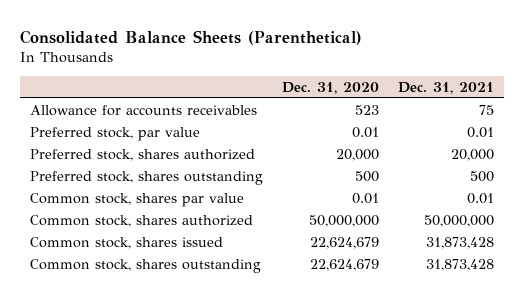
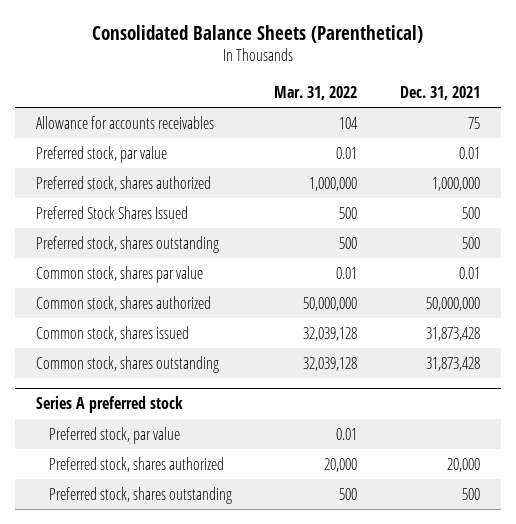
[282,82,380,95] Dec. 31, 2020 -> none
none -> [274,85,358,100] Mar. 31, 2022
[451,148,495,161] 20,000 -> [431,176,480,191] 1,000,000
none -> [36,205,189,219] Preferred Stock Shares Issued
none -> [36,396,184,414] Series A preferred stock
none -> [49,426,181,444] Preferred stock, par value
none -> [49,456,225,472] Preferred stock, shares authorized
none -> [49,486,233,504] Preferred stock, shares outstanding

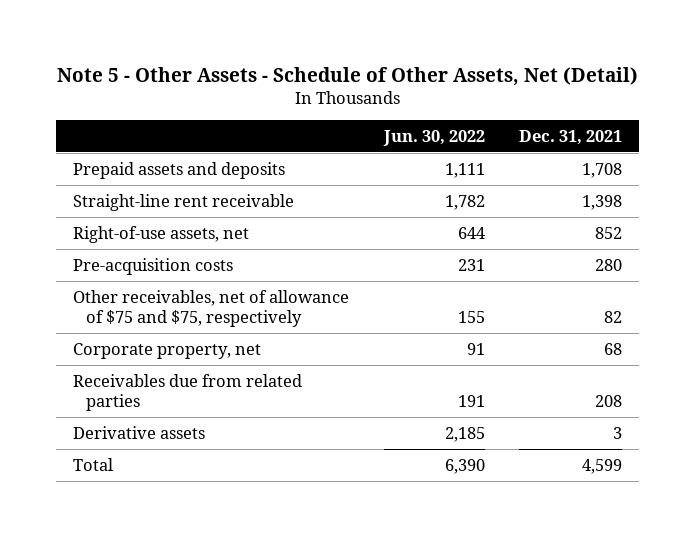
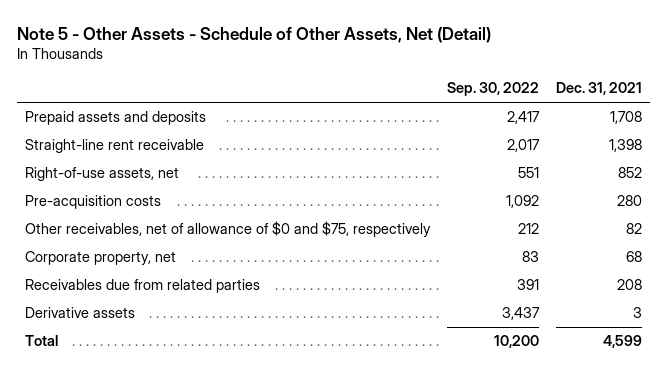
[382,129,485,146] Jun. 30, 2022 -> none
none -> [446,82,539,97] Sep. 30, 2022
[73,289,350,328] Other receivables, net of allowance of $75 and $75, respectively -> [25,221,432,238] Other receivables, net of allowance of $0 and $75, respectively

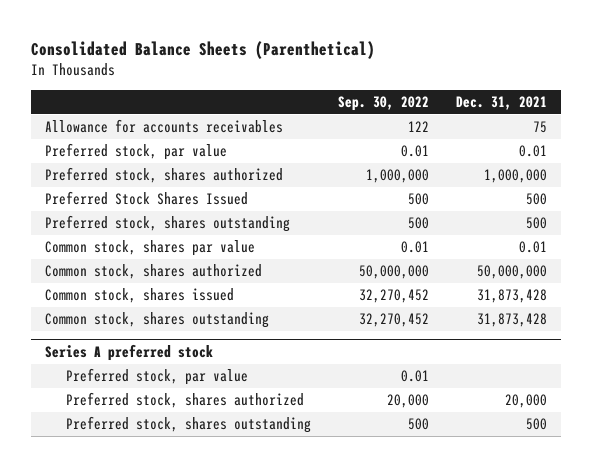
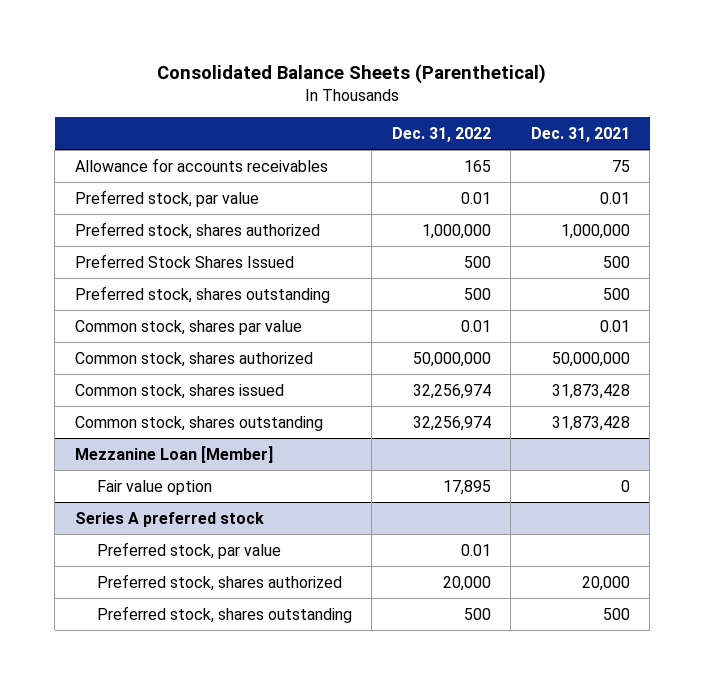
[337,96,429,112] Sep. 30, 2022 -> none
none -> [391,126,491,142] Dec. 31, 2022
none -> [74,445,273,463] Mezzanine Loan [Member]
none -> [96,479,212,495] Fair value option

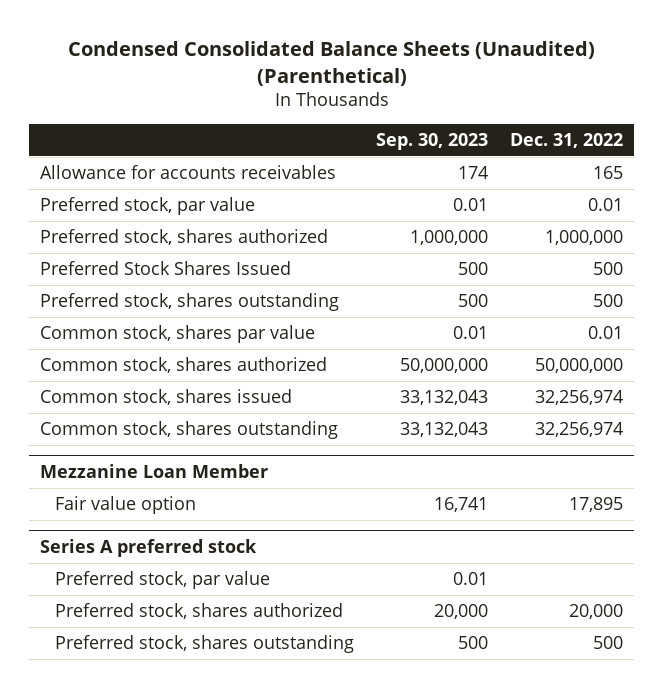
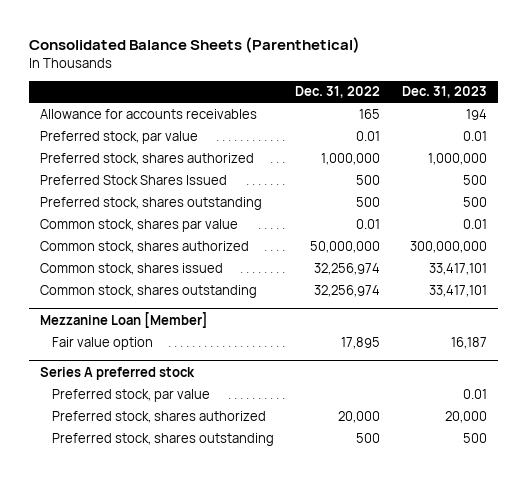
[67,41,595,87] Condensed Consolidated Balance Sheets (Unaudited) (Parenthetical) -> [29,36,361,53] Consolidated Balance Sheets (Parenthetical)
[375,132,488,150] Sep. 30, 2023 -> none
none -> [401,86,487,99] Dec. 31, 2023
[40,463,269,478] Mezzanine Loan Member -> [40,311,209,328] Mezzanine Loan [Member]

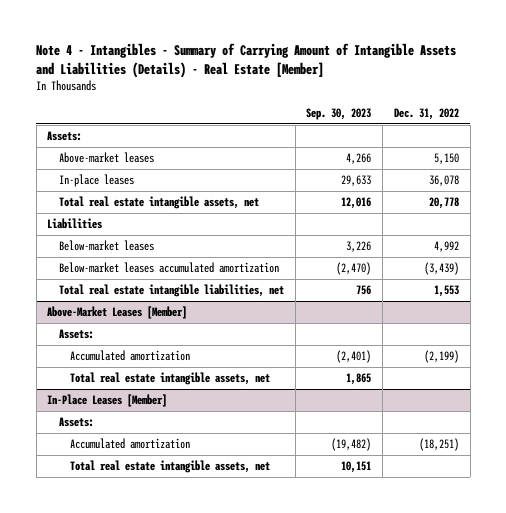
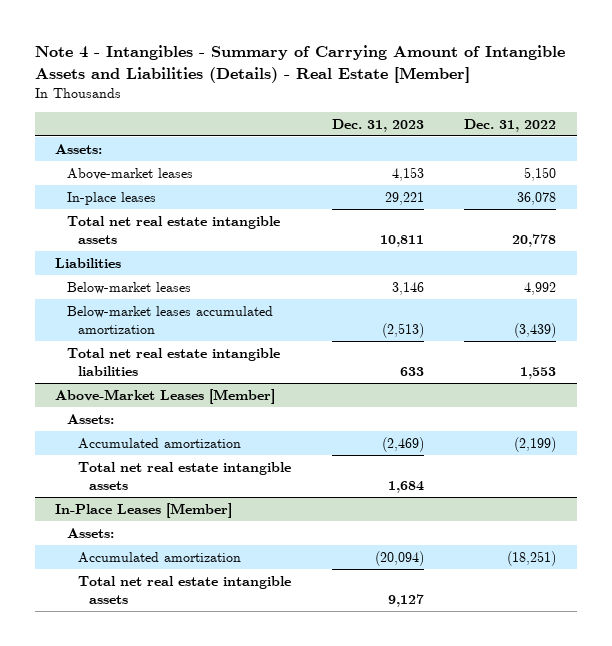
[306,108,372,121] Sep. 30, 2023 -> none
none -> [331,118,424,132] Dec. 31, 2023
[58,196,259,210] Total real estate intangible assets, net -> [66,215,280,244] Total net real estate intangible assets
[58,284,284,298] Total real estate intangible liabilities, net -> [66,347,280,376] Total net real estate intangible liabilities
[70,372,271,386] Total real estate intangible assets, net -> [77,461,291,490] Total net real estate intangible assets
[70,460,271,474] Total real estate intangible assets, net -> [77,575,291,604] Total net real estate intangible assets

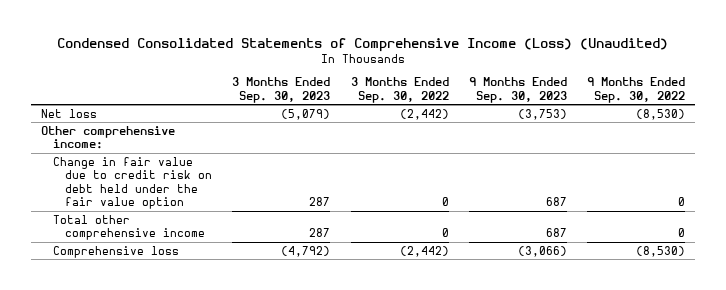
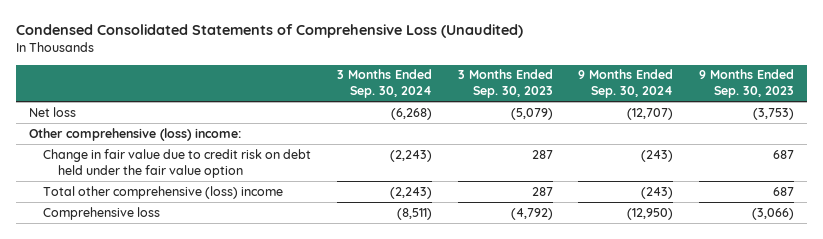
[57,37,669,52] Condensed Consolidated Statements of Comprehensive Income (Loss) (Unaudited) -> [15,24,523,39] Condensed Consolidated Statements of Comprehensive Loss (Unaudited)
[350,77,449,103] 3 Months Ended Sep. 30, 2022 -> none
[587,77,686,103] 9 Months Ended Sep. 30, 2022 -> none
none -> [336,69,432,99] 3 Months Ended Sep. 30, 2024
none -> [578,69,674,99] 9 Months Ended Sep. 30, 2024
[41,125,176,150] Other comprehensive income: -> [28,127,241,141] Other comprehensive (loss) income:
[53,214,206,241] Total other comprehensive income -> [43,185,284,199] Total other comprehensive (loss) income

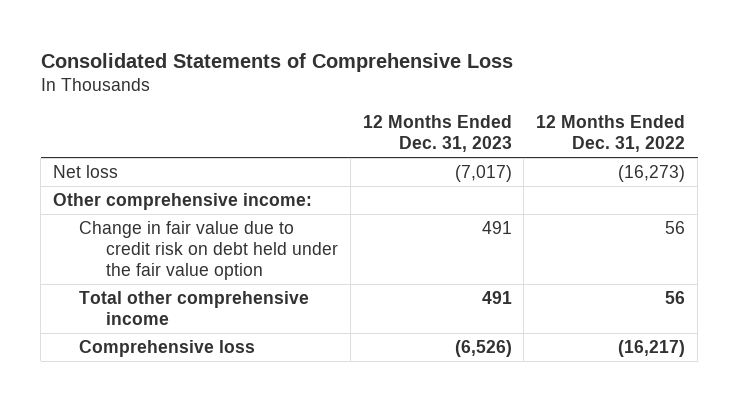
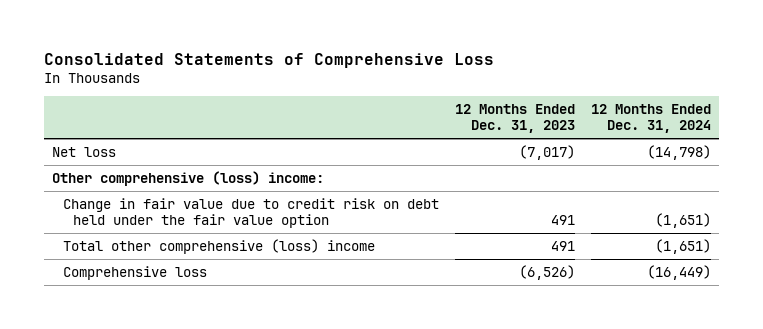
[536,114,686,153] 12 Months Ended Dec. 31, 2022 -> none
none -> [590,104,711,134] 12 Months Ended Dec. 31, 2024
[53,192,313,210] Other comprehensive income: -> [52,170,325,186] Other comprehensive (loss) income:
[79,290,310,326] Total other comprehensive income -> [62,238,375,254] Total other comprehensive (loss) income

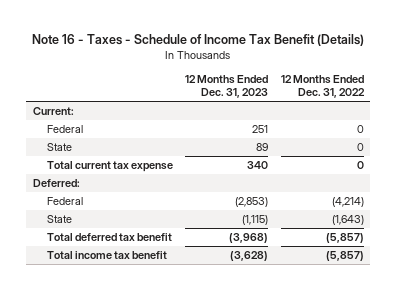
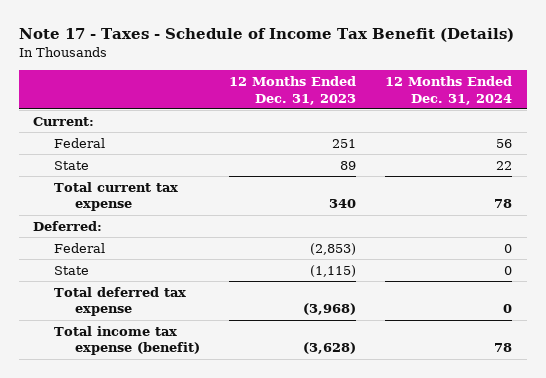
[32,33,365,46] Note 16 - Taxes - Schedule of Income Tax Benefit (Details) -> [18,28,514,43] Note 17 - Taxes - Schedule of Income Tax Benefit (Details)
[280,74,365,99] 12 Months Ended Dec. 31, 2022 -> none
none -> [385,76,513,105] 12 Months Ended Dec. 31, 2024
[46,232,172,241] Total deferred tax benefit -> [54,286,187,317] Total deferred tax expense
[46,250,167,259] Total income tax benefit -> [54,325,201,356] Total income tax expense (benefit)

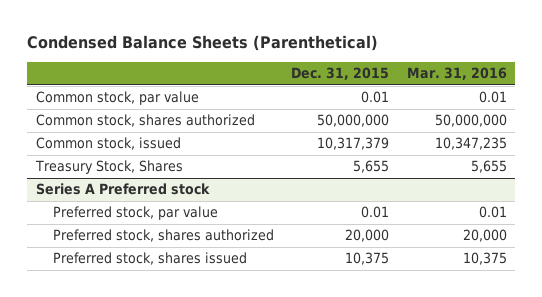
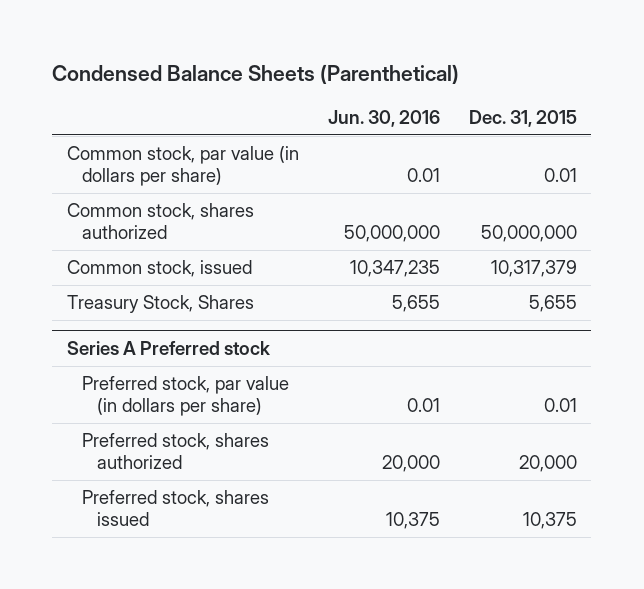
[406,67,507,81] Mar. 31, 2016 -> none
none -> [327,109,440,127] Jun. 30, 2016
[35,91,199,106] Common stock, par value -> [66,146,299,186] Common stock, par value (in dollars per share)
[52,206,218,221] Preferred stock, par value -> [82,376,290,416] Preferred stock, par value (in dollars per share)

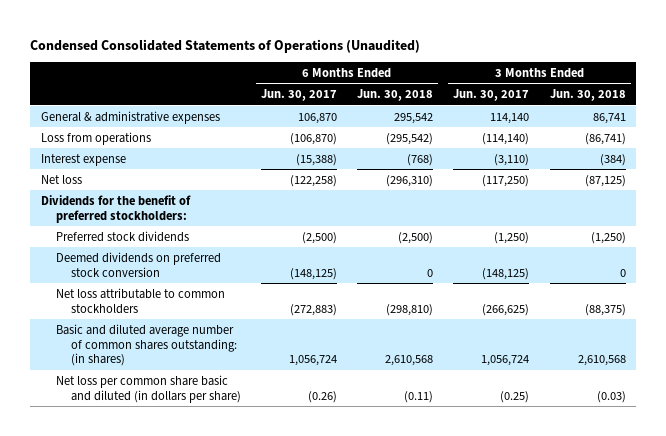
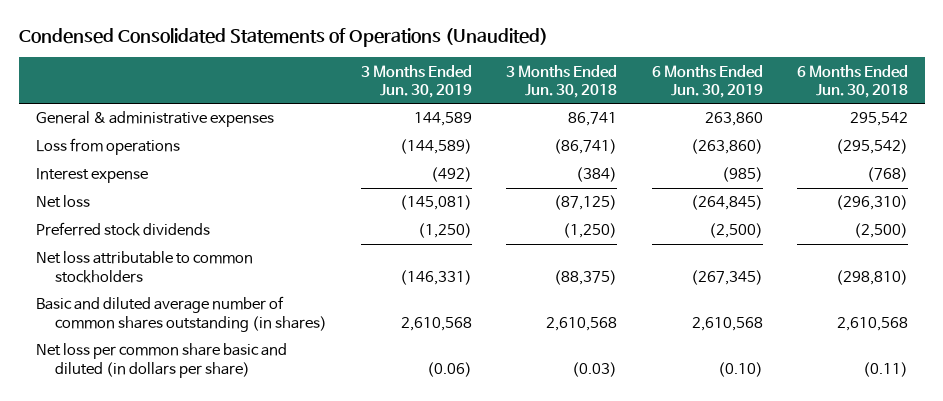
[260,88,337,101] Jun. 30, 2017 -> none
[453,88,530,101] Jun. 30, 2017 -> none
none -> [361,64,473,98] 3 Months Ended Jun. 30, 2019
none -> [651,64,763,98] 6 Months Ended Jun. 30, 2019
[40,194,191,223] Dividends for the benefit of preferred stockholders: -> none
[55,251,221,277] Deemed dividends on preferred stock conversion -> none
[55,323,237,367] Basic and diluted average number of common shares outstanding: (in shares) -> [35,296,328,332] Basic and diluted average number of common shares outstanding (in shares)

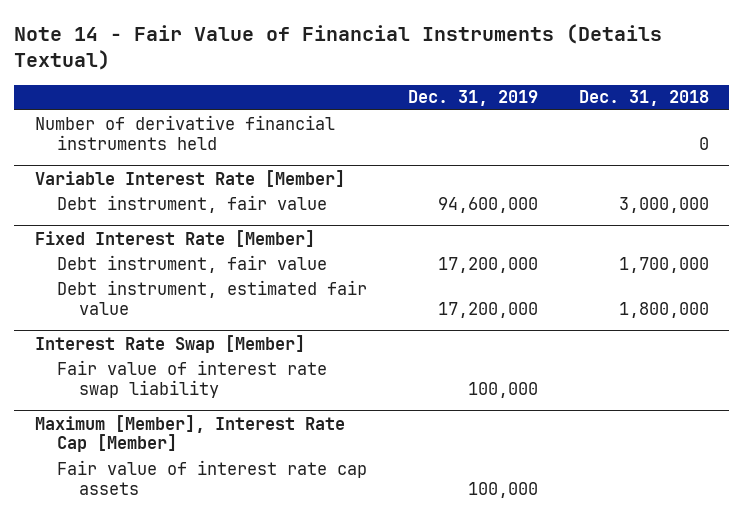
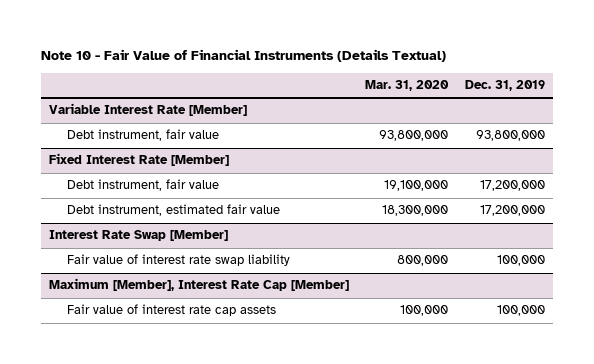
[14,23,663,71] Note 14 - Fair Value of Financial Instruments (Details Textual) -> [41,49,447,63] Note 10 - Fair Value of Financial Instruments (Details Textual)
[578,90,709,107] Dec. 31, 2018 -> none
none -> [365,80,450,92] Mar. 31, 2020
[34,114,335,150] Number of derivative financial instruments held -> none
[437,196,538,213] 94,600,000 -> [475,130,545,142] 93,800,000

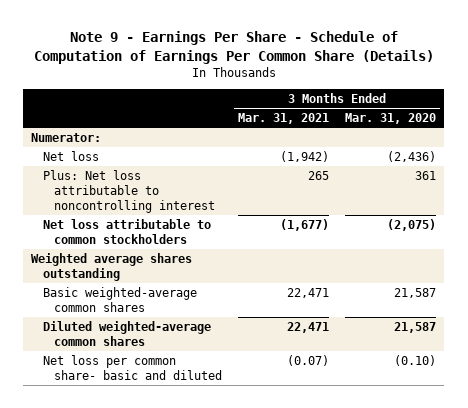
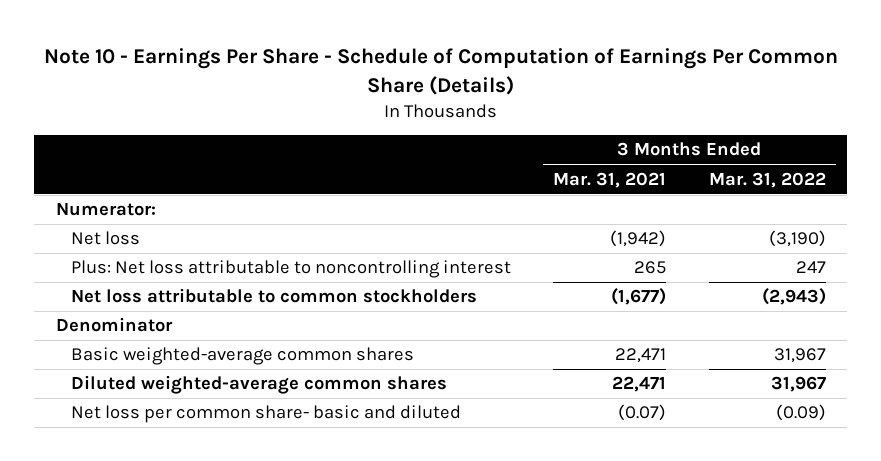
[33,31,434,64] Note 9 - Earnings Per Share - Schedule of Computation of Earnings Per Common Share (Details) -> [43,48,838,95] Note 10 - Earnings Per Share - Schedule of Computation of Earnings Per Common Share (Details)
[345,113,437,125] Mar. 31, 2020 -> none
none -> [708,171,826,188] Mar. 31, 2022
[31,252,193,282] Weighted average shares outstanding -> [55,317,173,333] Denominator

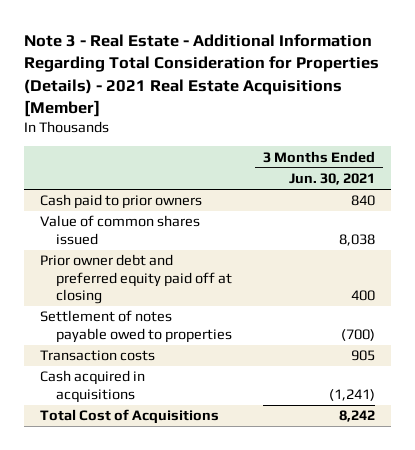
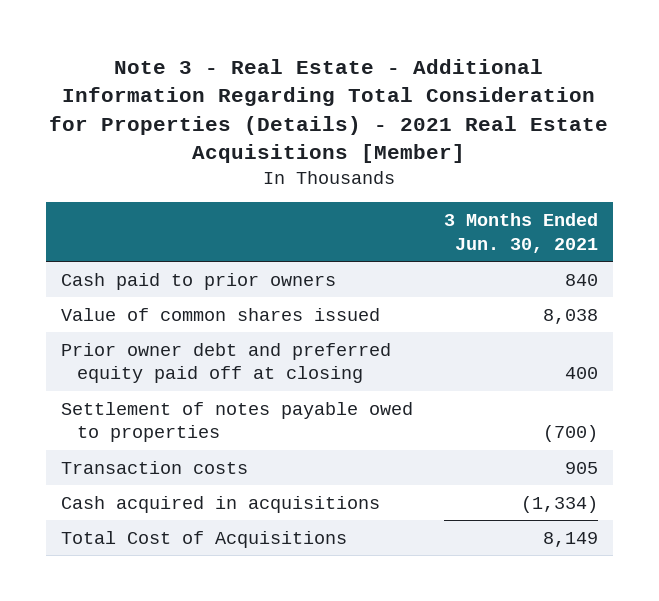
[329,388,376,401] (1,241) -> [520,495,598,513] (1,334)
[339,410,376,423] 8,242 -> [542,531,598,547] 8,149

